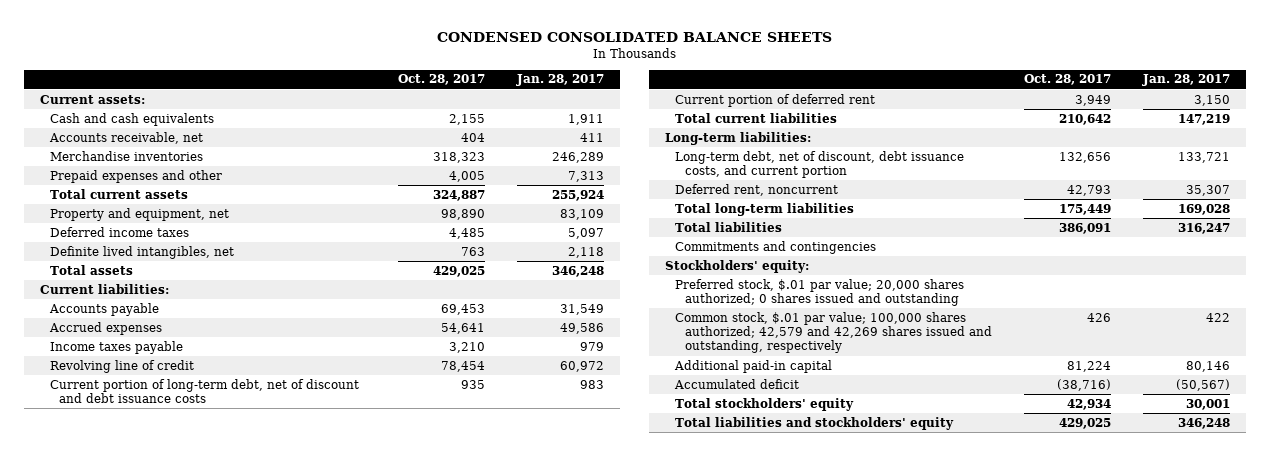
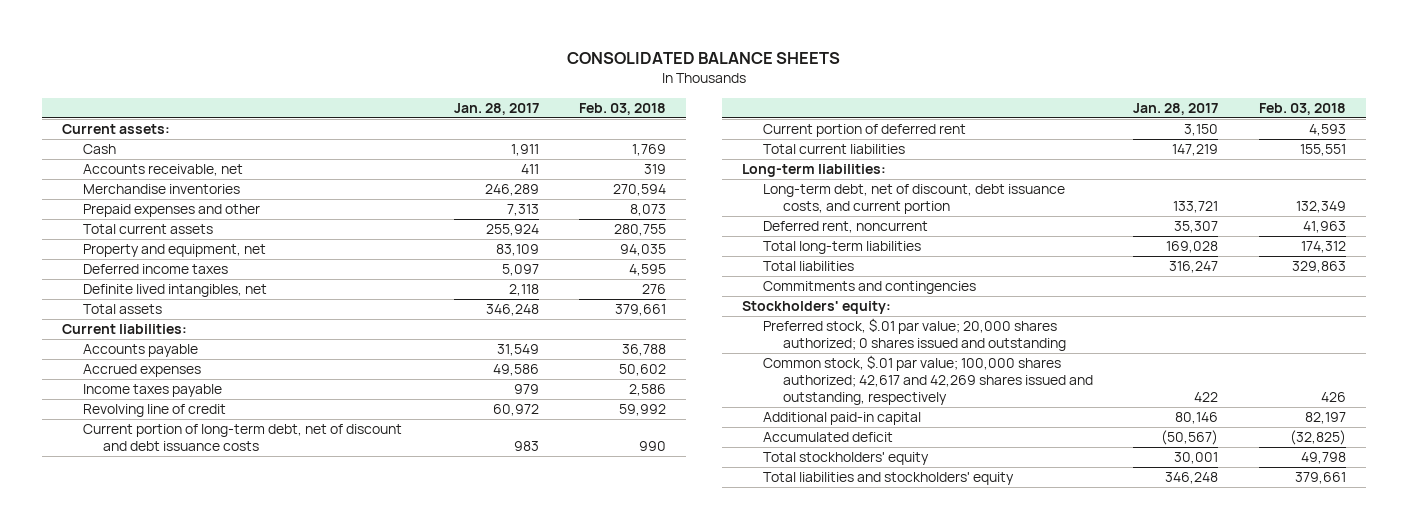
[436,32,832,43] CONDENSED CONSOLIDATED BALANCE SHEETS -> [567,52,841,65] CONSOLIDATED BALANCE SHEETS
[398,74,486,86] Oct. 28, 2017 -> none
none -> [579,102,667,115] Feb. 03, 2018
[49,112,214,126] Cash and cash equivalents -> [82,144,116,155] Cash
[674,311,992,354] Common stock, $.01 par value; 100,000 shares authorized; 42,579 and 42,269 shares issued and outstanding, respectively -> [762,355,1093,405] Common stock, $.01 par value; 100,000 shares authorized; 42,617 and 42,269 shares issued and outstanding, respectively

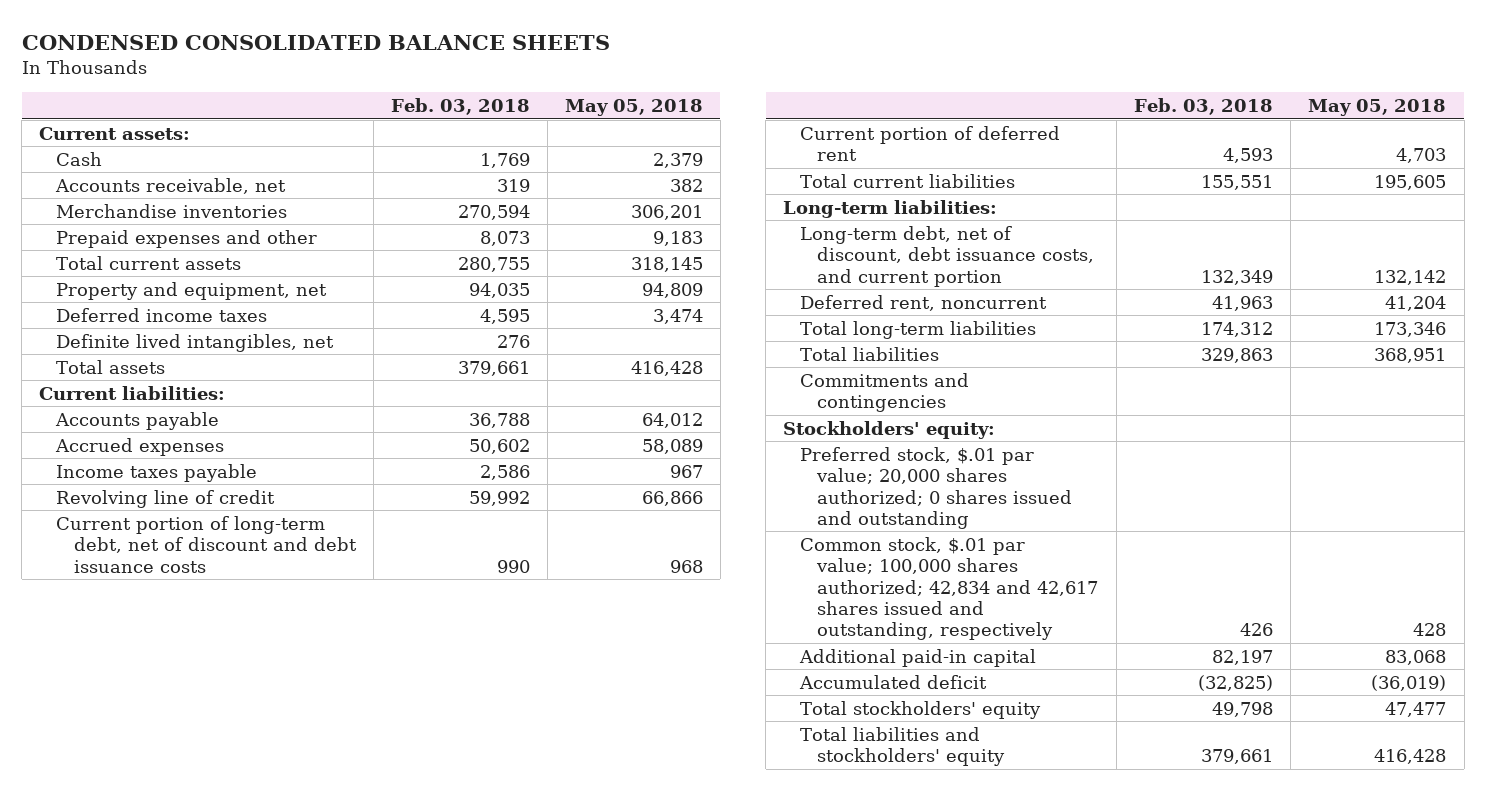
[567,52,841,65] CONSOLIDATED BALANCE SHEETS -> [21,34,610,50] CONDENSED CONSOLIDATED BALANCE SHEETS
[453,102,539,115] Jan. 28, 2017 -> none
none -> [564,99,703,117] May 05, 2018
[762,355,1093,405] Common stock, $.01 par value; 100,000 shares authorized; 42,617 and 42,269 shares issued and outstanding, respectively -> [800,536,1099,641] Common stock, $.01 par value; 100,000 shares authorized; 42,834 and 42,617 shares issued and outstanding, respectively

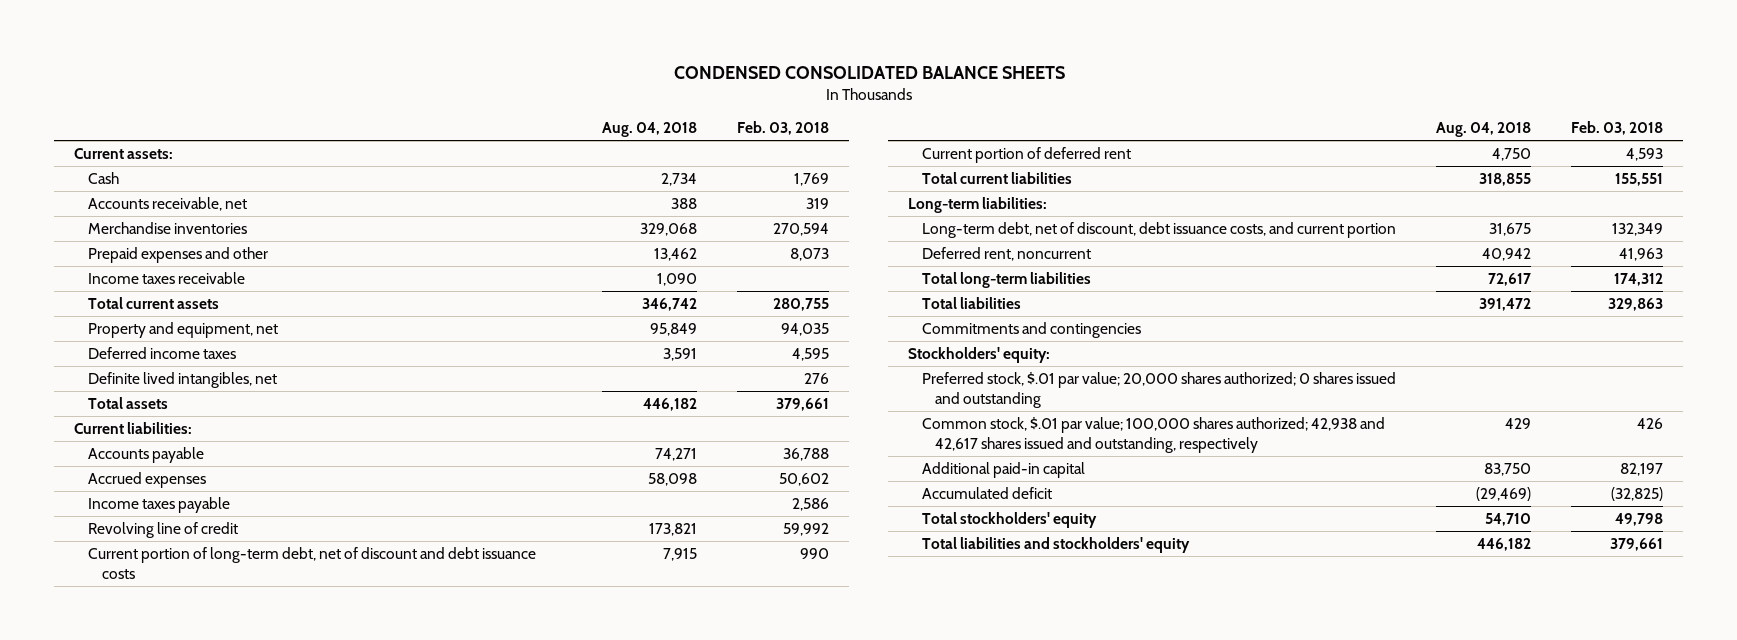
[564,99,703,117] May 05, 2018 -> none
none -> [602,121,698,137] Aug. 04, 2018
none -> [87,271,245,284] Income taxes receivable
[800,536,1099,641] Common stock, $.01 par value; 100,000 shares authorized; 42,834 and 42,617 shares issued and outstanding, respectively -> [921,416,1385,453] Common stock, $.01 par value; 100,000 shares authorized; 42,938 and 42,617 shares issued and outstanding, respectively

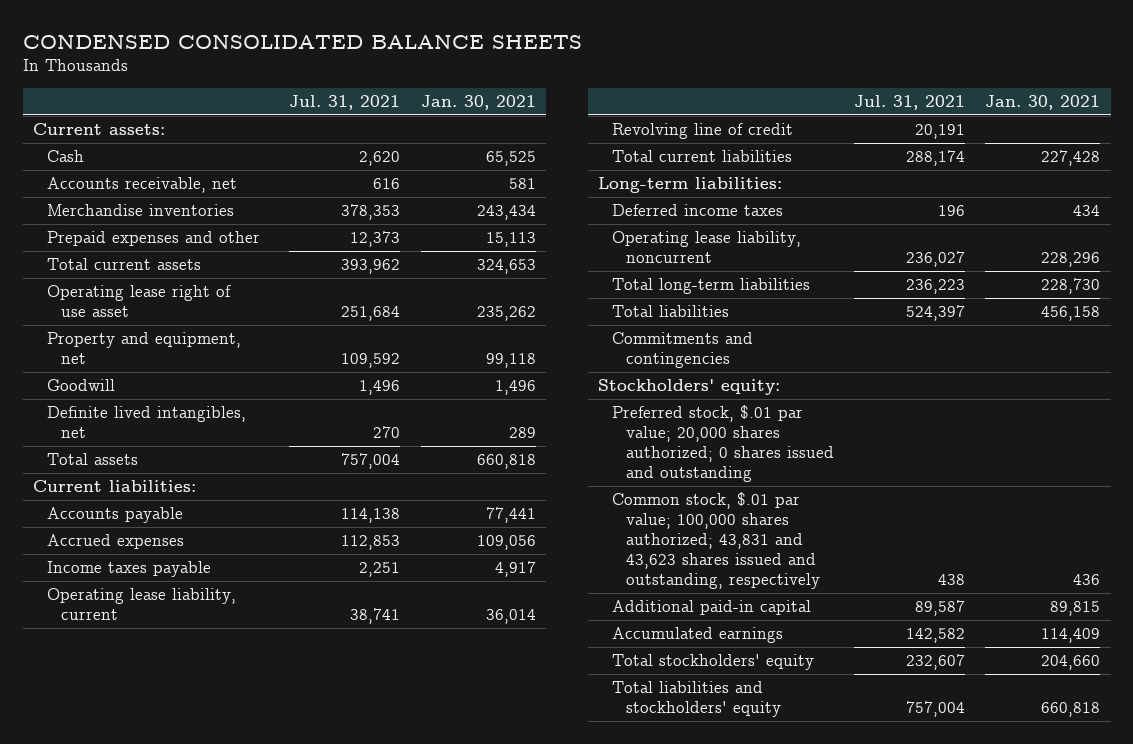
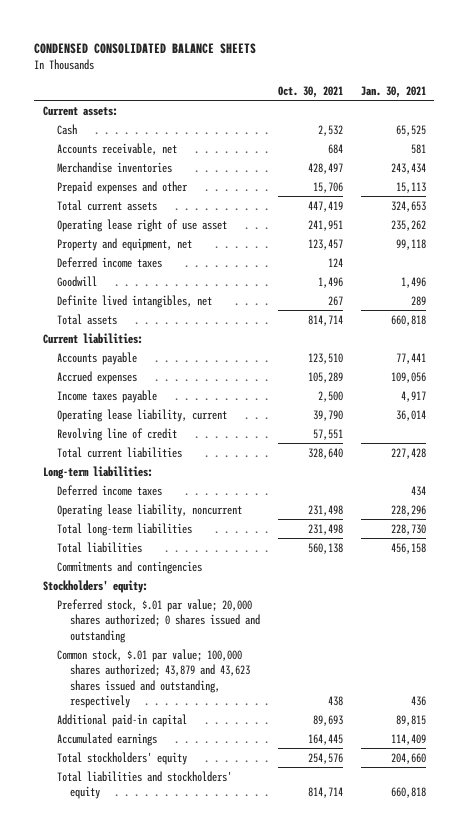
[289,95,401,111] Jul. 31, 2021 -> none
none -> [277,85,343,98] Oct. 30, 2021
none -> [56,256,162,268] Deferred income taxes
[611,492,820,590] Common stock, $.01 par value; 100,000 shares authorized; 43,831 and 43,623 shares issued and outstanding, respectively -> [56,648,251,708] Common stock, $.01 par value; 100,000 shares authorized; 43,879 and 43,623 shares issued and outstanding, respectively

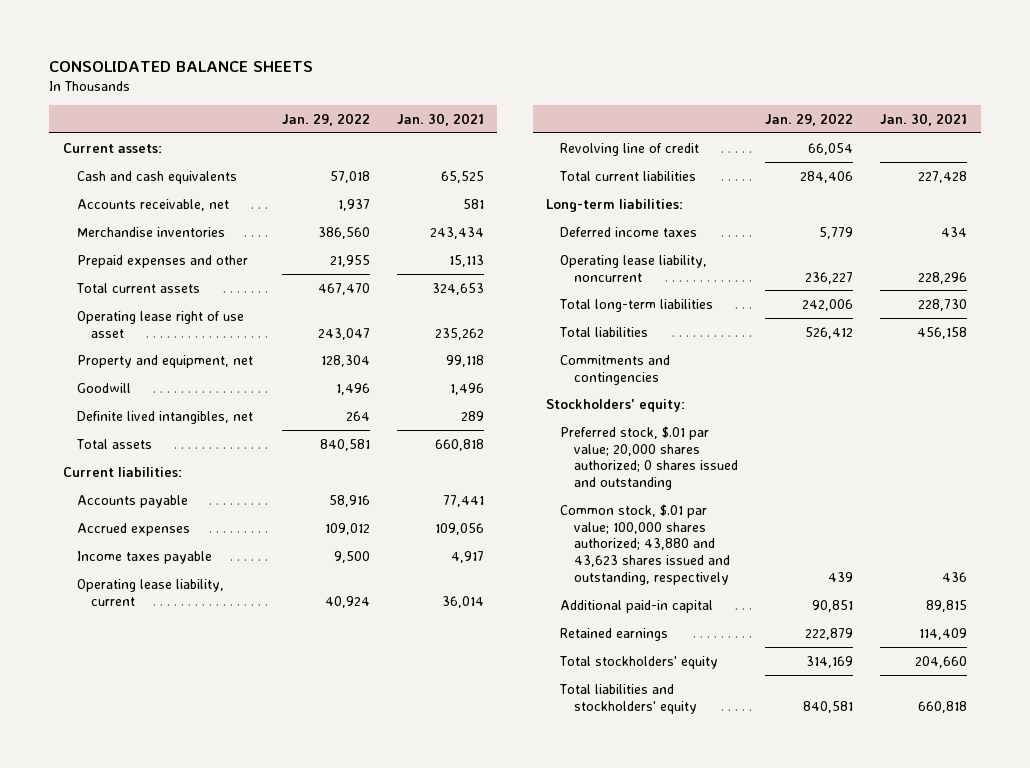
[34,42,257,54] CONDENSED CONSOLIDATED BALANCE SHEETS -> [49,60,314,72] CONSOLIDATED BALANCE SHEETS
[277,85,343,98] Oct. 30, 2021 -> none
none -> [281,112,370,126] Jan. 29, 2022
[56,123,77,135] Cash -> [76,170,237,184] Cash and cash equivalents
[56,256,162,268] Deferred income taxes -> none
[56,648,251,708] Common stock, $.01 par value; 100,000 shares authorized; 43,879 and 43,623 shares issued and outstanding, respectively -> [560,503,731,586] Common stock, $.01 par value; 100,000 shares authorized; 43,880 and 43,623 shares issued and outstanding, respectively
[56,732,157,746] Accumulated earnings -> [560,627,669,641] Retained earnings

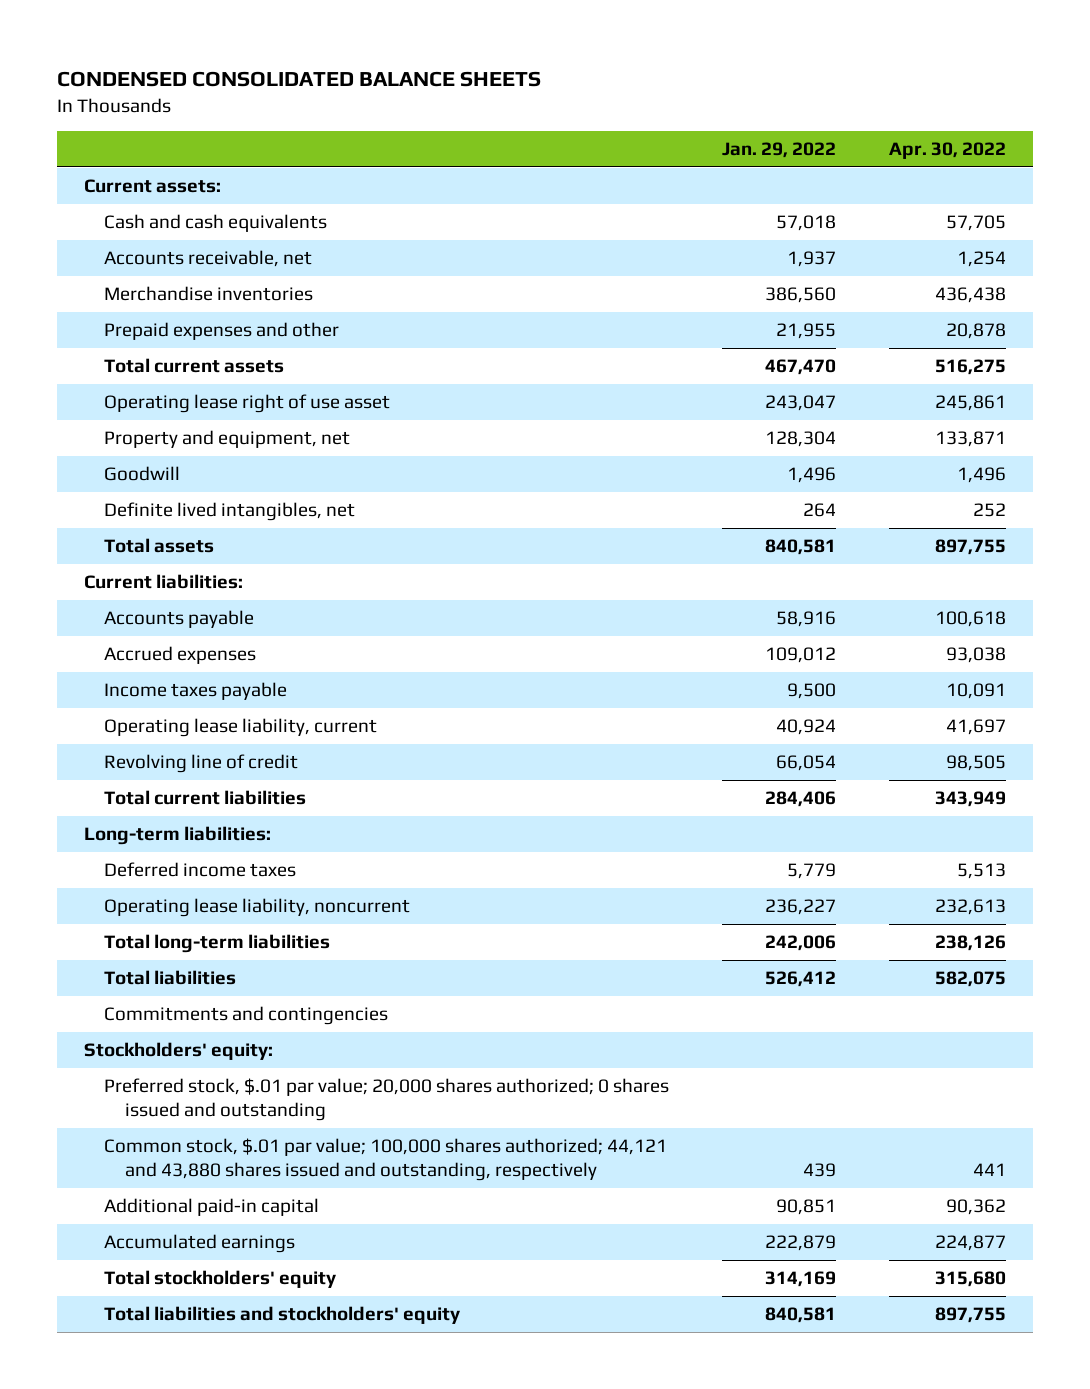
[49,60,314,72] CONSOLIDATED BALANCE SHEETS -> [57,71,542,88] CONDENSED CONSOLIDATED BALANCE SHEETS
[396,112,484,126] Jan. 30, 2021 -> none
none -> [889,141,1007,159] Apr. 30, 2022
[560,503,731,586] Common stock, $.01 par value; 100,000 shares authorized; 43,880 and 43,623 shares issued and outstanding, respectively -> [104,1138,668,1181] Common stock, $.01 par value; 100,000 shares authorized; 44,121 and 43,880 shares issued and outstanding, respectively
[560,627,669,641] Retained earnings -> [104,1234,296,1254] Accumulated earnings

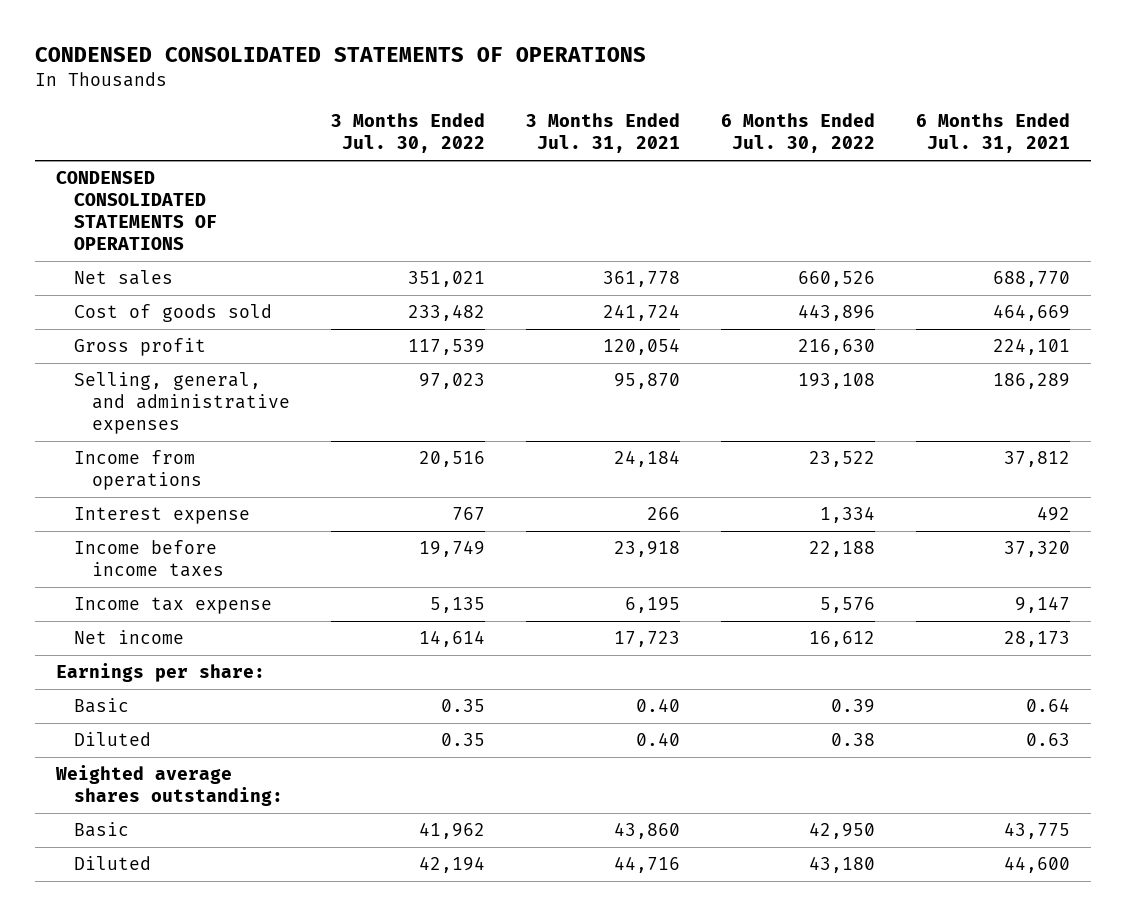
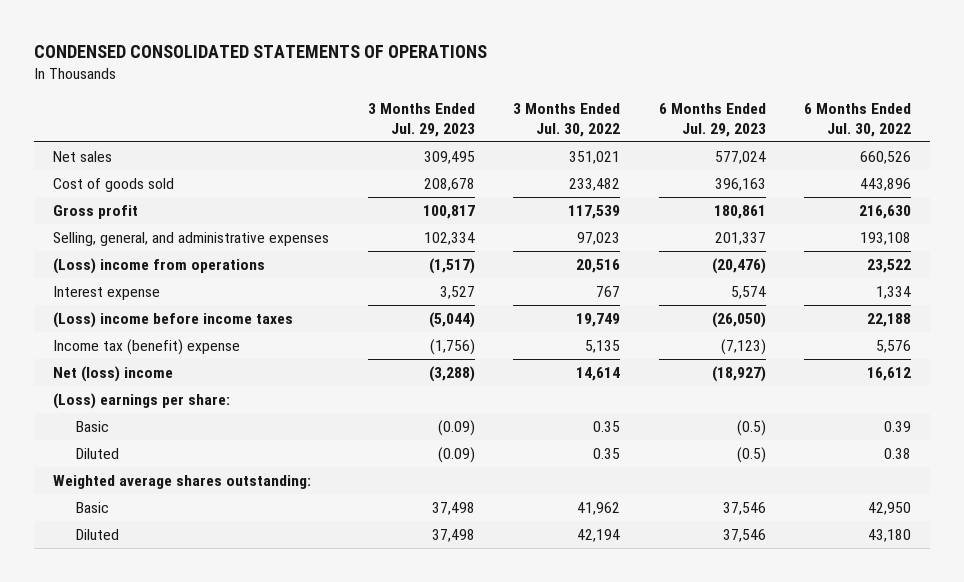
[525,113,680,154] 3 Months Ended Jul. 31, 2021 -> none
[916,113,1071,154] 6 Months Ended Jul. 31, 2021 -> none
none -> [367,102,475,137] 3 Months Ended Jul. 29, 2023
none -> [658,102,766,137] 6 Months Ended Jul. 29, 2023
[55,171,217,250] CONDENSED CONSOLIDATED STATEMENTS OF OPERATIONS -> none
[73,450,202,491] Income from operations -> [53,257,266,274] (Loss) income from operations
[73,540,224,578] Income before income taxes -> [53,311,294,328] (Loss) income before income taxes
[73,597,272,615] Income tax expense -> [53,338,241,355] Income tax (benefit) expense
[73,630,184,645] Net income -> [53,365,174,382] Net (loss) income
[55,663,265,683] Earnings per share: -> [53,392,231,409] (Loss) earnings per share:

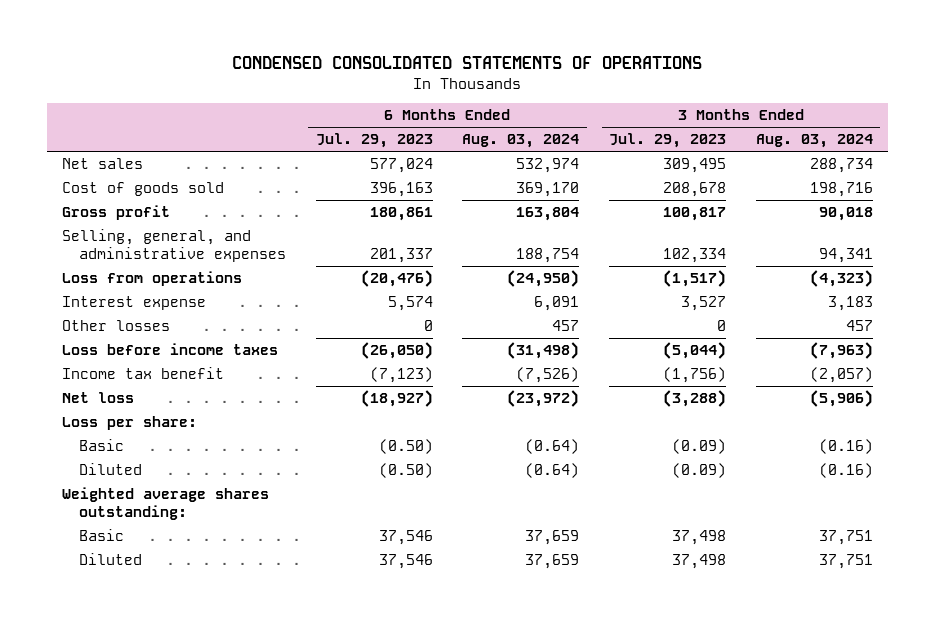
[513,102,621,137] 3 Months Ended Jul. 30, 2022 -> none
[804,102,912,137] 6 Months Ended Jul. 30, 2022 -> none
none -> [462,134,580,149] Aug. 03, 2024
none -> [755,134,873,149] Aug. 03, 2024
[53,257,266,274] (Loss) income from operations -> [61,271,242,287] Loss from operations
none -> [61,320,170,332] Other losses
[53,311,294,328] (Loss) income before income taxes -> [61,343,278,356] Loss before income taxes
[53,338,241,355] Income tax (benefit) expense -> [61,367,224,380] Income tax benefit
[53,365,174,382] Net (loss) income -> [61,392,134,404] Net loss
[53,392,231,409] (Loss) earnings per share: -> [61,416,197,431] Loss per share:
[736,419,766,436] (0.5) -> [378,439,433,455] (0.50)
[736,446,766,463] (0.5) -> [378,463,433,479] (0.50)

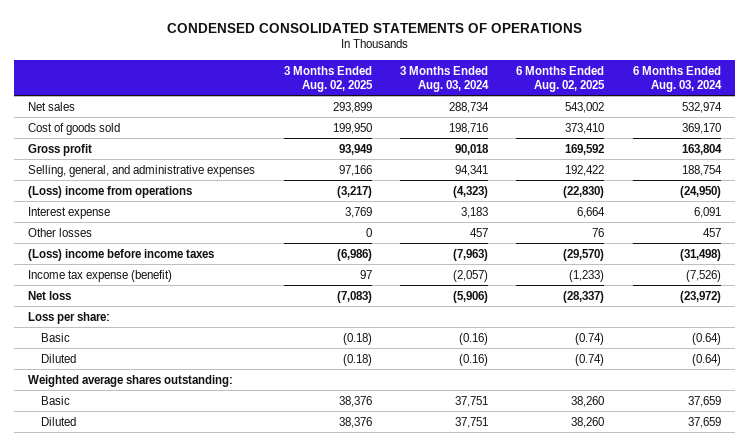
[315,133,433,149] Jul. 29, 2023 -> none
[608,133,726,149] Jul. 29, 2023 -> none
none -> [283,65,373,92] 3 Months Ended Aug. 02, 2025
none -> [516,65,606,92] 6 Months Ended Aug. 02, 2025
[61,271,242,287] Loss from operations -> [28,185,193,198] (Loss) income from operations
[61,343,278,356] Loss before income taxes -> [28,248,215,261] (Loss) income before income taxes
[61,367,224,380] Income tax benefit -> [28,269,173,282] Income tax expense (benefit)

